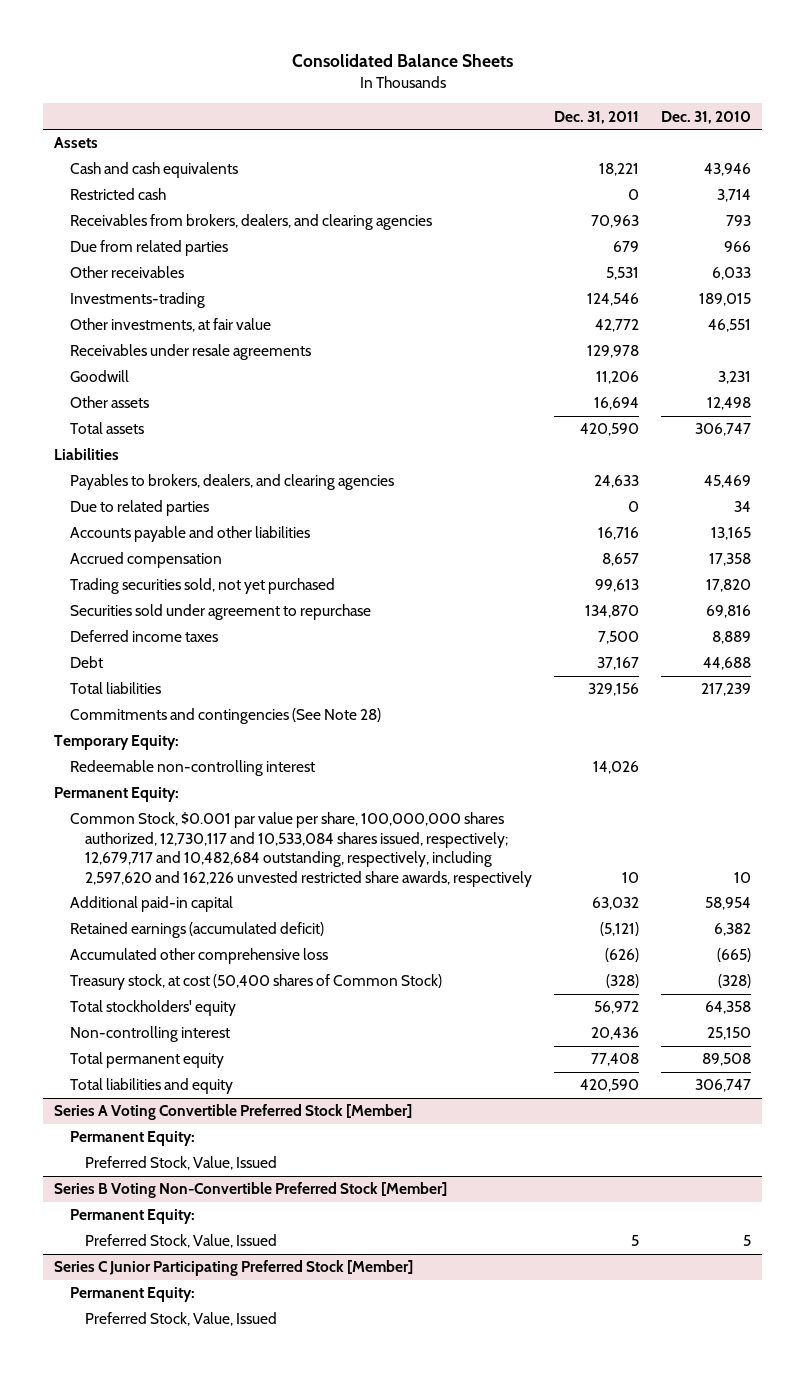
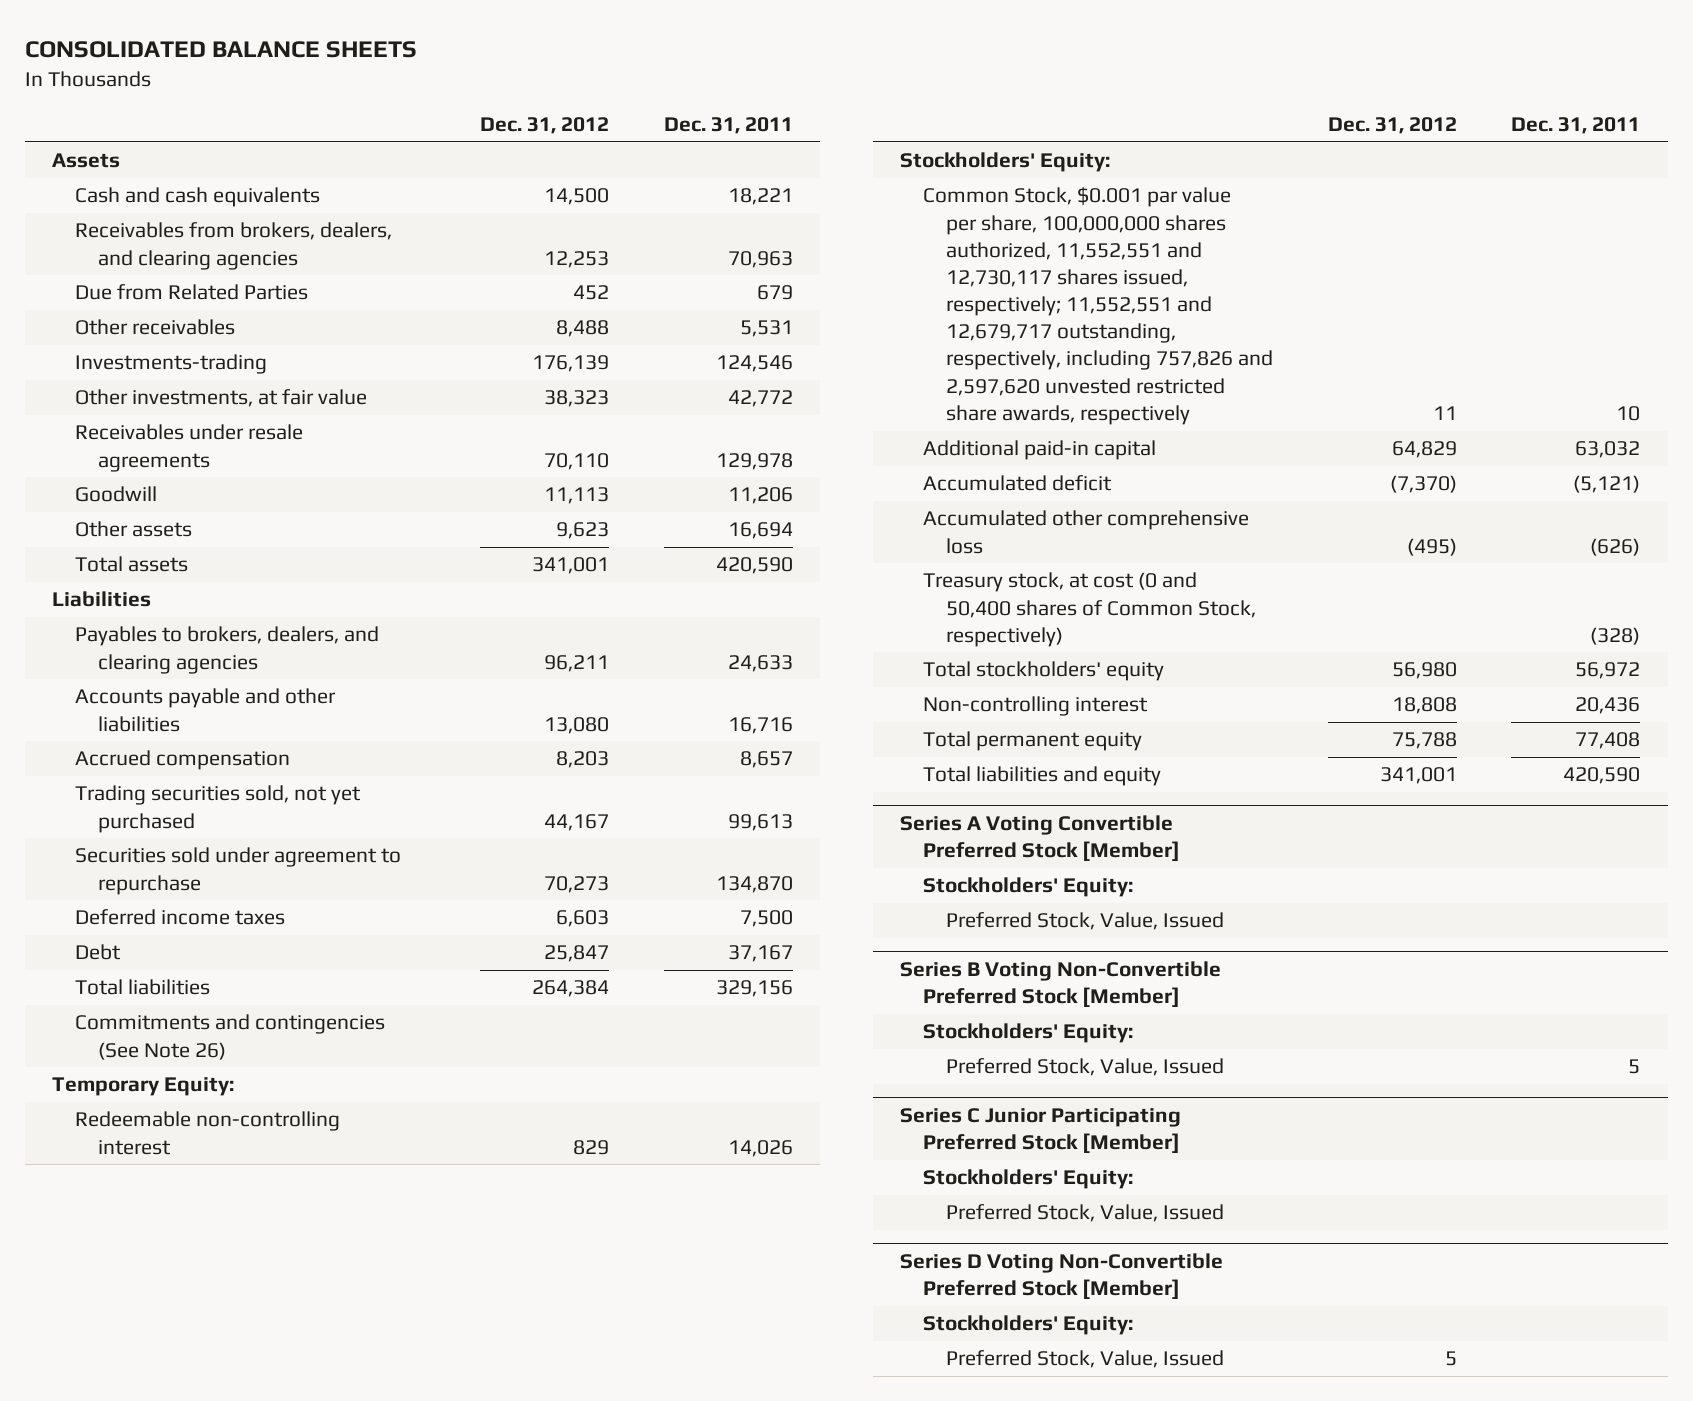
[291,54,513,68] Consolidated Balance Sheets -> [24,41,417,59] CONSOLIDATED BALANCE SHEETS
[660,110,751,124] Dec. 31, 2010 -> none
none -> [480,117,610,135] Dec. 31, 2012
[69,188,166,201] Restricted cash -> none
[69,240,228,257] Due from related parties -> [75,284,309,301] Due from Related Parties
[69,500,209,517] Due to related parties -> none
[69,708,381,725] Commitments and contingencies (See Note 28) -> [75,1014,386,1060] Commitments and contingencies (See Note 26)
[54,787,180,803] Permanent Equity: -> none
none -> [899,152,1110,173] Stockholders' Equity:
[69,812,533,887] Common Stock, $0.001 par value per share, 100,000,000 shares authorized, 12,730,117 and 10,533,084 shares issued, respectively; 12,679,717 and 10,482,684 outstanding, respectively, including 2,597,620 and 162,226 unvested restricted share awards, respectively -> [922,187,1273,425] Common Stock, $0.001 par value per share, 100,000,000 shares authorized, 11,552,551 and 12,730,117 shares issued, respectively; 11,552,551 and 12,679,717 outstanding, respectively, including 757,826 and 2,597,620 unvested restricted share awards, respectively
[69,922,324,939] Retained earnings (accumulated deficit) -> [922,475,1112,492] Accumulated deficit
[69,974,442,991] Treasury stock, at cost (50,400 shares of Common Stock) -> [922,572,1256,647] Treasury stock, at cost (0 and 50,400 shares of Common Stock, respectively)
[69,1131,195,1147] Permanent Equity: -> none
none -> [922,877,1133,898] Stockholders' Equity:
[69,1209,195,1225] Permanent Equity: -> none
none -> [922,1023,1133,1044] Stockholders' Equity:
[69,1287,195,1303] Permanent Equity: -> none
none -> [922,1169,1133,1190] Stockholders' Equity:
none -> [899,1252,1223,1300] Series D Voting Non-Convertible Preferred Stock [Member]
none -> [922,1315,1133,1336] Stockholders' Equity:
none -> [945,1350,1224,1369] Preferred Stock, Value, Issued

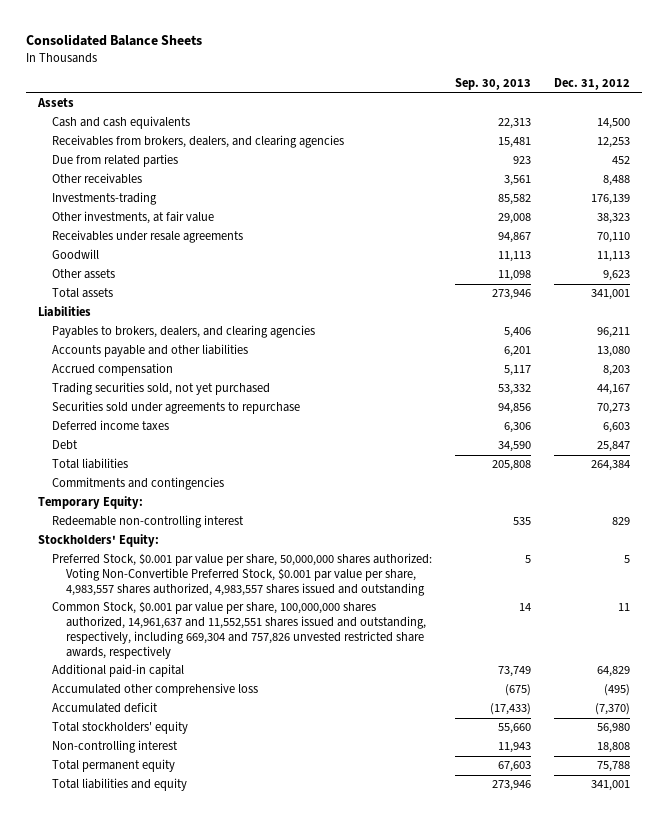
[24,41,417,59] CONSOLIDATED BALANCE SHEETS -> [26,34,203,47] Consolidated Balance Sheets
[663,117,793,135] Dec. 31, 2011 -> none
none -> [455,78,532,91] Sep. 30, 2013
[75,284,309,301] Due from Related Parties -> [51,154,178,168] Due from related parties
[75,847,402,895] Securities sold under agreement to repurchase -> [51,401,300,415] Securities sold under agreements to repurchase
[75,1014,386,1060] Commitments and contingencies (See Note 26) -> [51,477,224,491] Commitments and contingencies
none -> [51,553,432,597] Preferred Stock, $0.001 par value per share, 50,000,000 shares authorized: Voting Non-Convertible Preferred Stock, $0.001 par value per share, 4,983,557 shares authorized, 4,983,557 shares issued and outstanding
[922,187,1273,425] Common Stock, $0.001 par value per share, 100,000,000 shares authorized, 11,552,551 and 12,730,117 shares issued, respectively; 11,552,551 and 12,679,717 outstanding, respectively, including 757,826 and 2,597,620 unvested restricted share awards, respectively -> [51,601,426,660] Common Stock, $0.001 par value per share, 100,000,000 shares authorized, 14,961,637 and 11,552,551 shares issued and outstanding, respectively, including 669,304 and 757,826 unvested restricted share awards, respectively
[922,572,1256,647] Treasury stock, at cost (0 and 50,400 shares of Common Stock, respectively) -> none
[922,475,1112,492] Accumulated deficit -> [51,702,158,714] Accumulated deficit
[899,814,1180,862] Series A Voting Convertible Preferred Stock [Member] -> none
[922,877,1133,898] Stockholders' Equity: -> none
[945,912,1224,931] Preferred Stock, Value, Issued -> none
[899,960,1221,1008] Series B Voting Non-Convertible Preferred Stock [Member] -> none
[922,1023,1133,1044] Stockholders' Equity: -> none
[945,1058,1224,1077] Preferred Stock, Value, Issued -> none
[899,1107,1181,1154] Series C Junior Participating Preferred Stock [Member] -> none
[922,1169,1133,1190] Stockholders' Equity: -> none
[945,1204,1224,1223] Preferred Stock, Value, Issued -> none
[899,1252,1223,1300] Series D Voting Non-Convertible Preferred Stock [Member] -> none
[922,1315,1133,1336] Stockholders' Equity: -> none
[945,1350,1224,1369] Preferred Stock, Value, Issued -> none

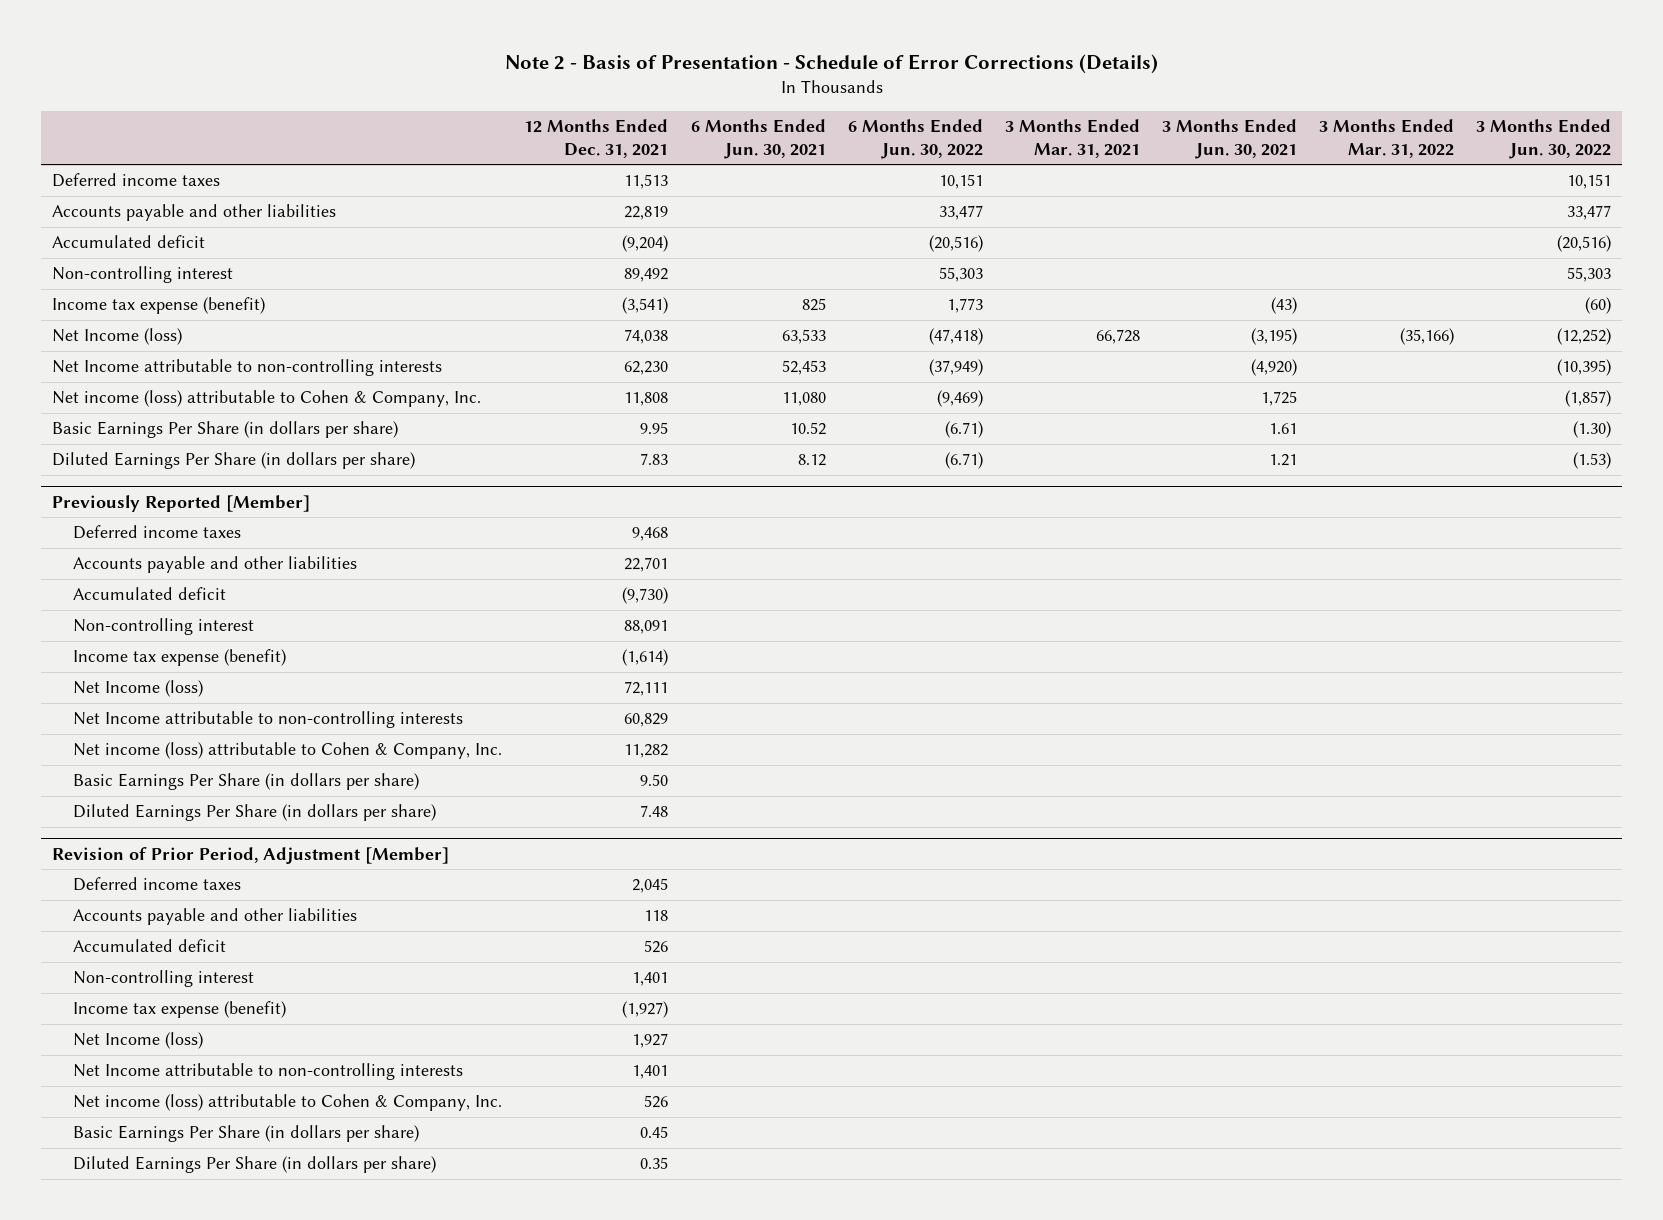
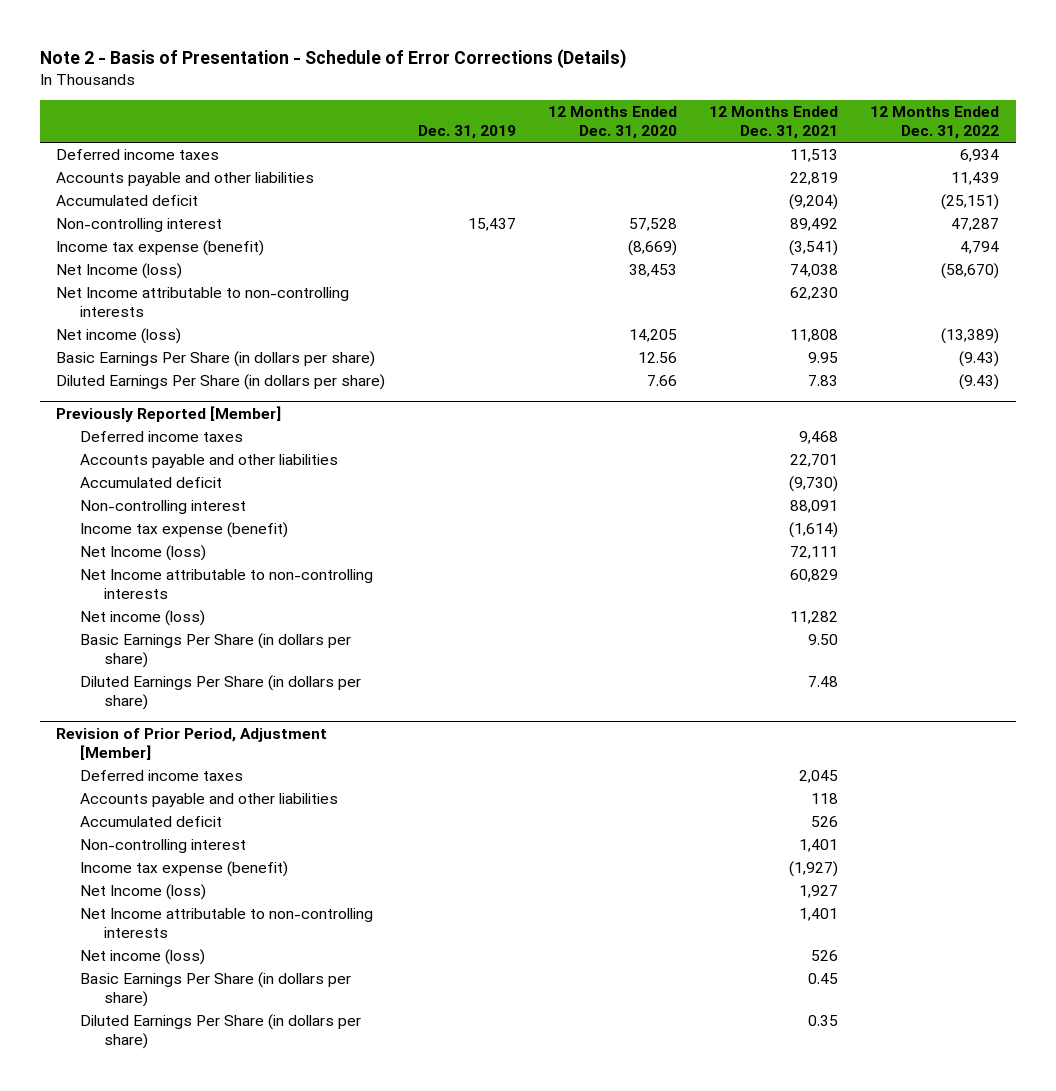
[690,119,826,159] 6 Months Ended Jun. 30, 2021 -> none
[847,119,983,159] 6 Months Ended Jun. 30, 2022 -> none
[1004,119,1140,158] 3 Months Ended Mar. 31, 2021 -> none
[1162,119,1298,159] 3 Months Ended Jun. 30, 2021 -> none
[1319,119,1455,158] 3 Months Ended Mar. 31, 2022 -> none
[1476,119,1612,159] 3 Months Ended Jun. 30, 2022 -> none
none -> [417,125,516,140] Dec. 31, 2019
none -> [547,106,677,140] 12 Months Ended Dec. 31, 2020
none -> [870,106,1000,140] 12 Months Ended Dec. 31, 2022
[52,390,482,408] Net income (loss) attributable to Cohen & Company, Inc. -> [56,328,182,345] Net income (loss)
[73,742,503,760] Net income (loss) attributable to Cohen & Company, Inc. -> [80,610,206,627] Net income (loss)
[73,1094,503,1112] Net income (loss) attributable to Cohen & Company, Inc. -> [80,949,206,966] Net income (loss)

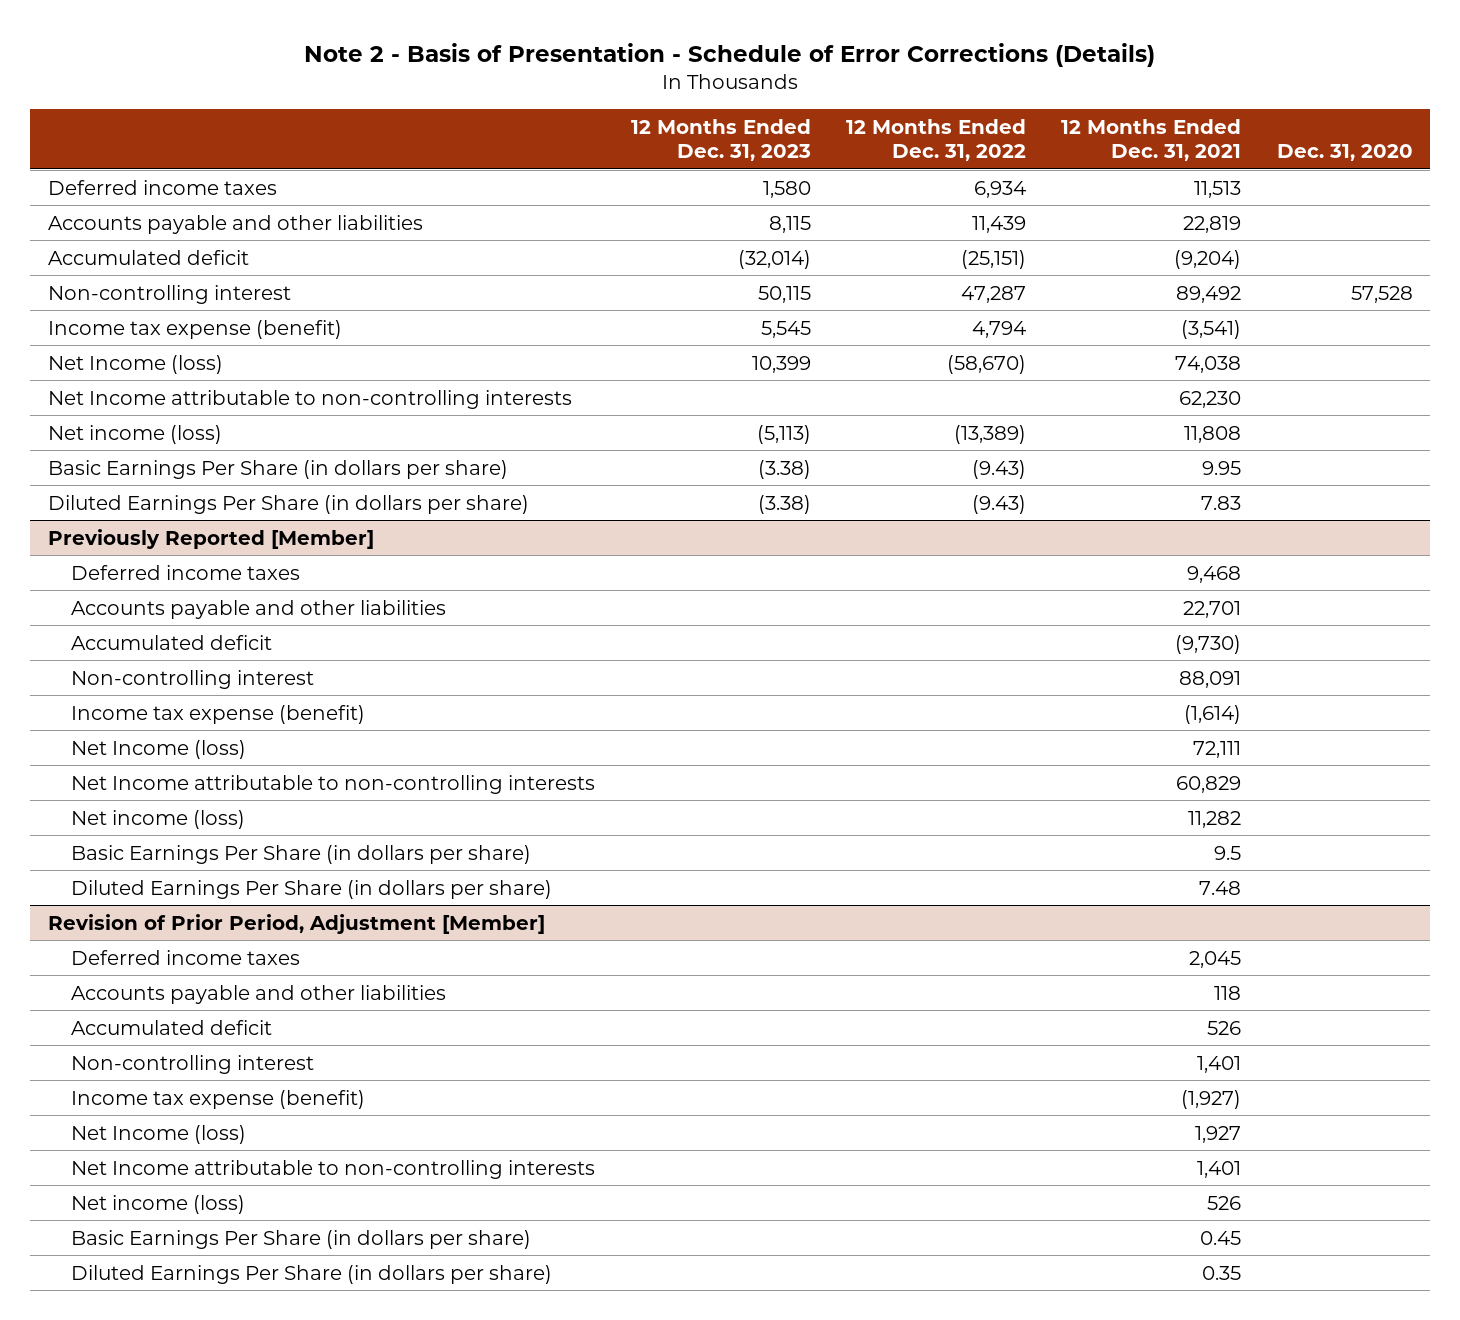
[417,125,516,140] Dec. 31, 2019 -> none
[547,106,677,140] 12 Months Ended Dec. 31, 2020 -> none
none -> [630,118,811,162] 12 Months Ended Dec. 31, 2023
none -> [1276,144,1413,162] Dec. 31, 2020
[808,634,839,646] 9.50 -> [1214,845,1242,860] 9.5

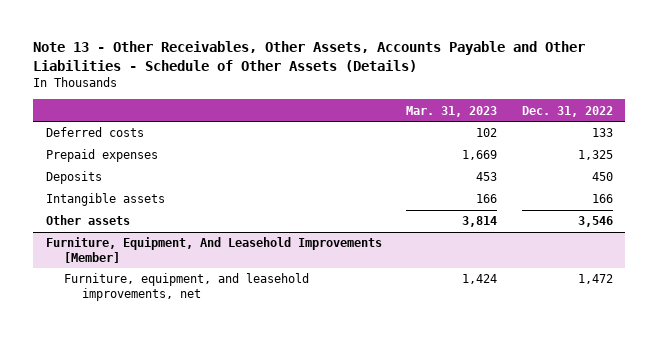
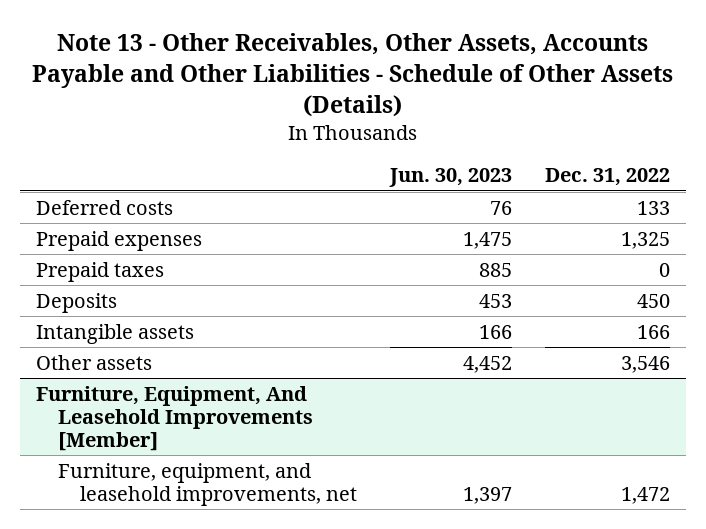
[406,105,498,117] Mar. 31, 2023 -> none
none -> [389,168,513,188] Jun. 30, 2023
none -> [36,261,165,282] Prepaid taxes

